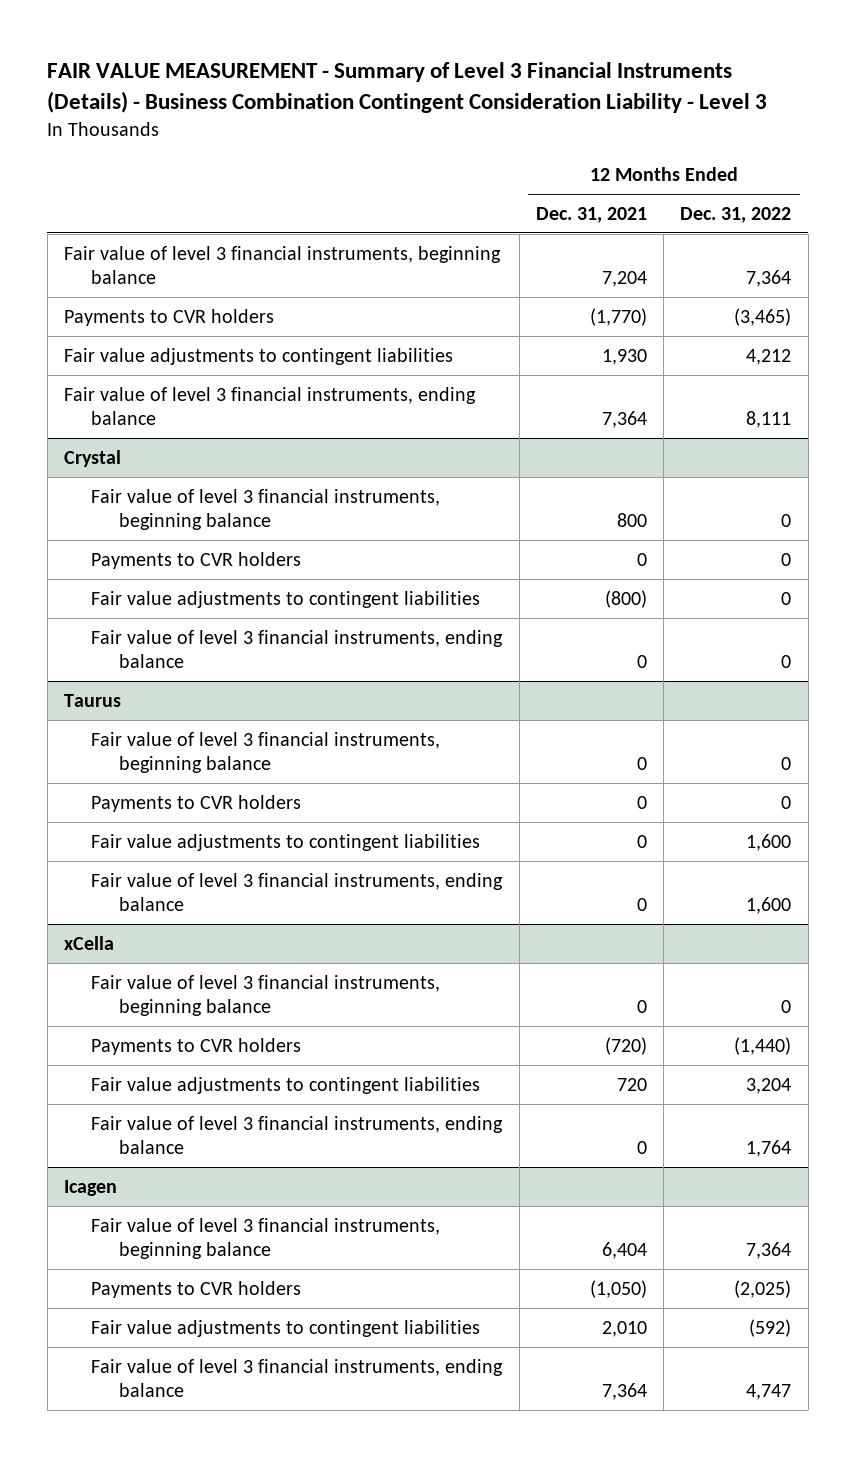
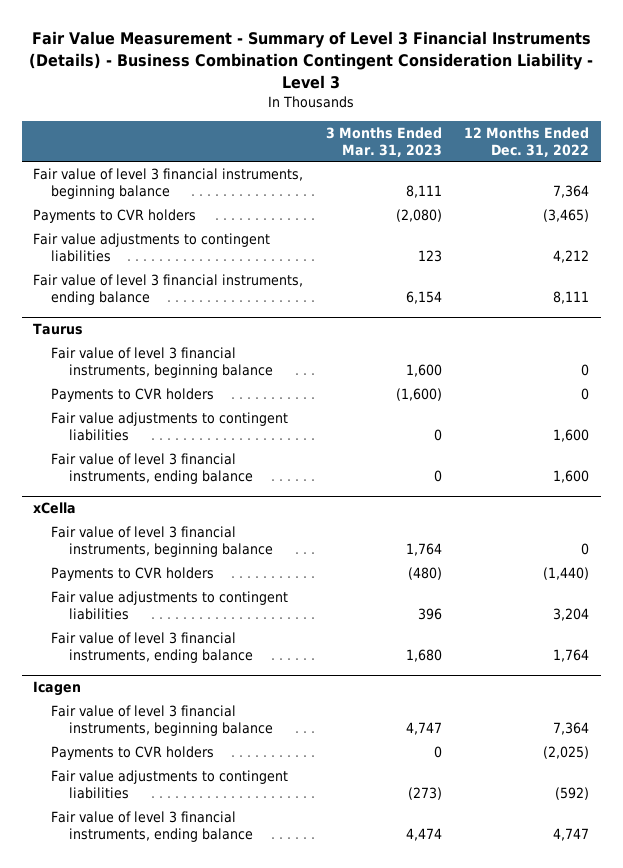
[47,62,768,113] FAIR VALUE MEASUREMENT - Summary of Level 3 Financial Instruments (Details) - Business Combination Contingent Consideration Liability - Level 3 -> [29,31,594,89] Fair Value Measurement - Summary of Level 3 Financial Instruments (Details) - Business Combination Contingent Consideration Liability - Level 3
[535,206,647,223] Dec. 31, 2021 -> none
none -> [325,127,442,157] 3 Months Ended Mar. 31, 2023
[63,449,121,467] Crystal -> none
[91,488,441,531] Fair value of level 3 financial instruments, beginning balance -> none
[91,551,302,569] Payments to CVR holders -> none
[91,590,481,608] Fair value adjustments to contingent liabilities -> none
[91,629,504,669] Fair value of level 3 financial instruments, ending balance -> none

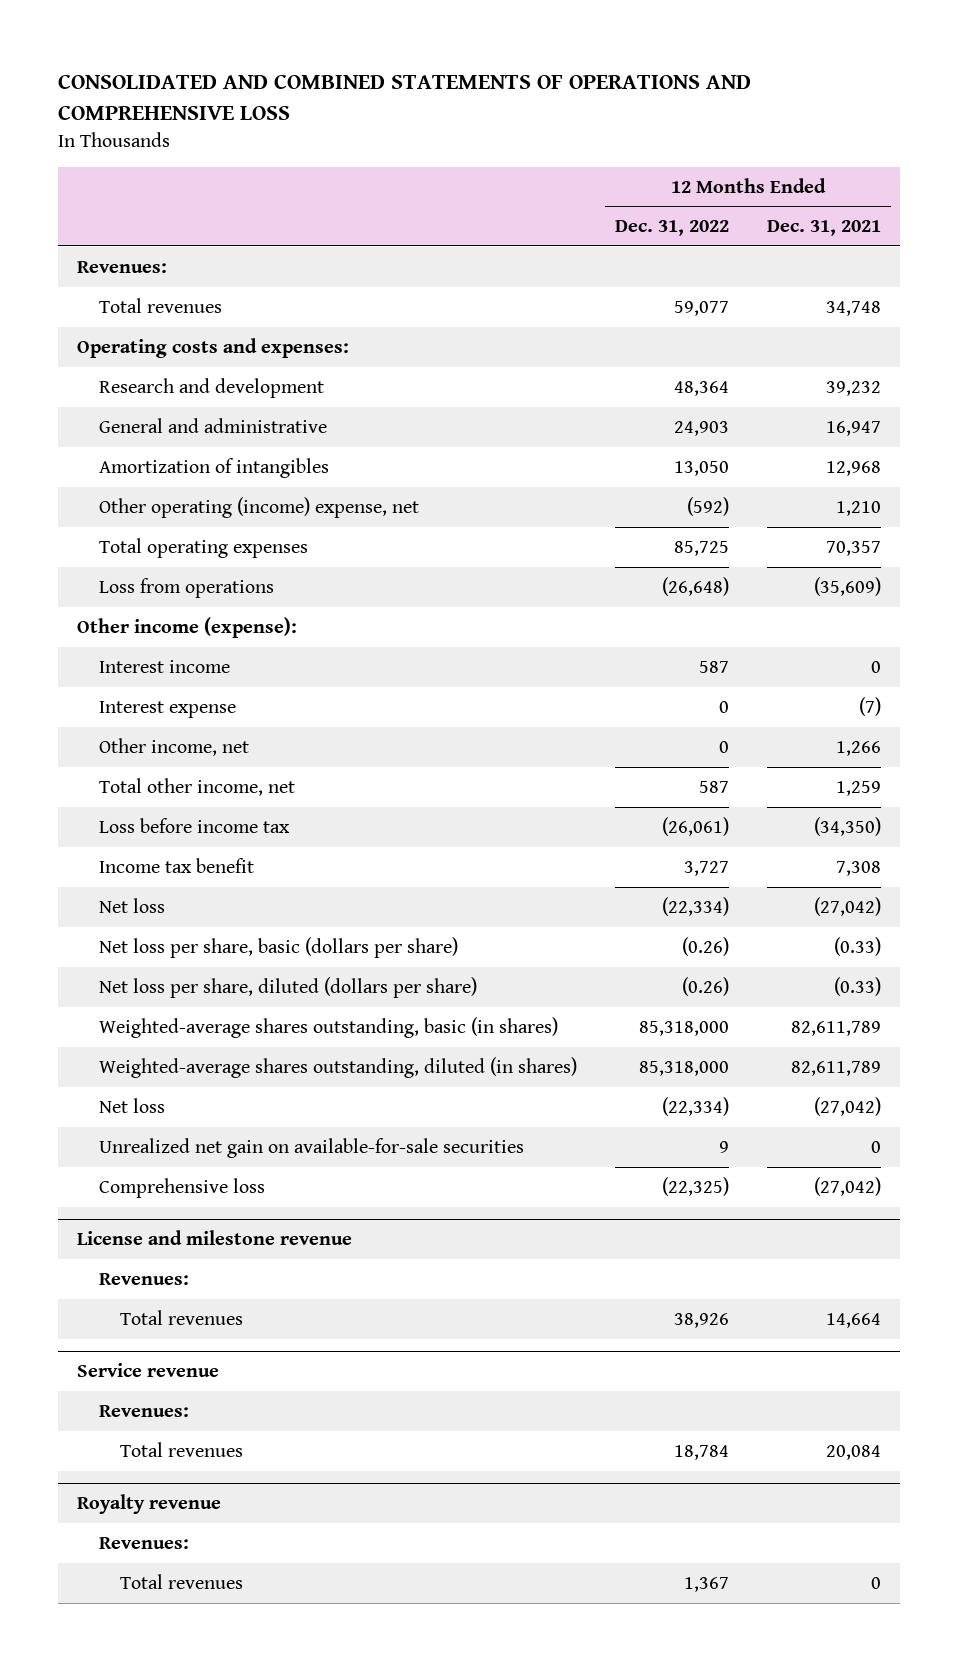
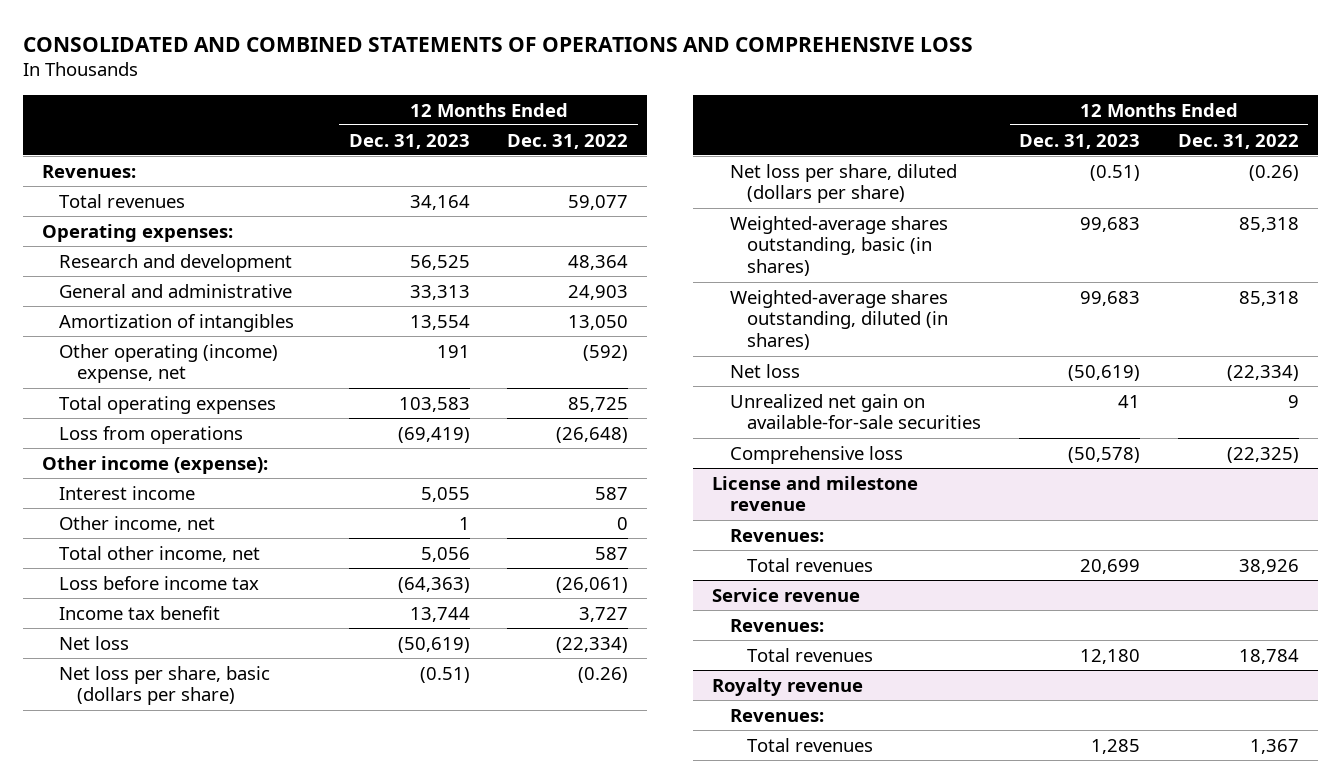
[767,220,882,237] Dec. 31, 2021 -> none
none -> [348,133,470,149] Dec. 31, 2023
[77,338,350,359] Operating costs and expenses: -> [41,223,233,242] Operating expenses:
[98,701,236,719] Interest expense -> none
[638,1021,729,1037] 85,318,000 -> [1238,216,1299,232] 85,318
[638,1061,729,1077] 85,318,000 -> [1238,290,1299,306] 85,318

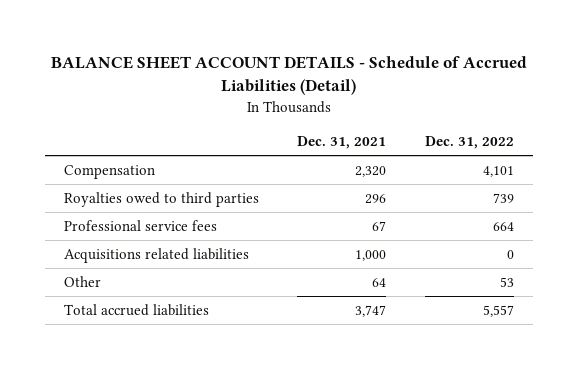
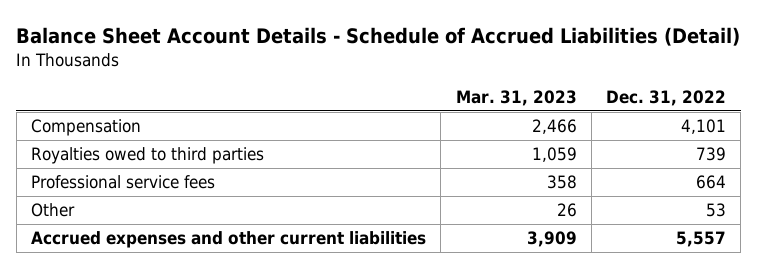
[50,56,527,96] BALANCE SHEET ACCOUNT DETAILS - Schedule of Accrued Liabilities (Detail) -> [16,26,741,46] Balance Sheet Account Details - Schedule of Accrued Liabilities (Detail)
[297,135,387,149] Dec. 31, 2021 -> none
none -> [455,89,577,106] Mar. 31, 2023
[64,248,250,264] Acquisitions related liabilities -> none
[64,304,210,317] Total accrued liabilities -> [30,231,426,249] Accrued expenses and other current liabilities

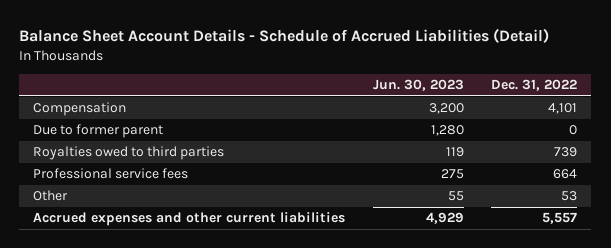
[455,89,577,106] Mar. 31, 2023 -> none
none -> [372,79,464,92] Jun. 30, 2023
none -> [33,124,164,139] Due to former parent

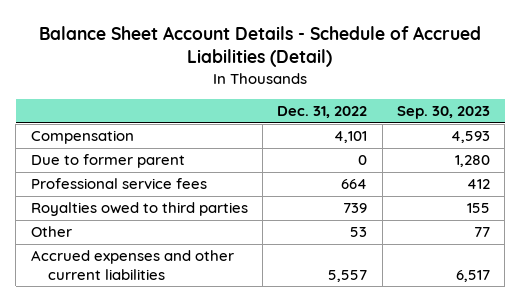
[372,79,464,92] Jun. 30, 2023 -> none
none -> [396,106,490,120] Sep. 30, 2023
[33,146,225,161] Royalties owed to third parties -> [30,202,248,217] Royalties owed to third parties

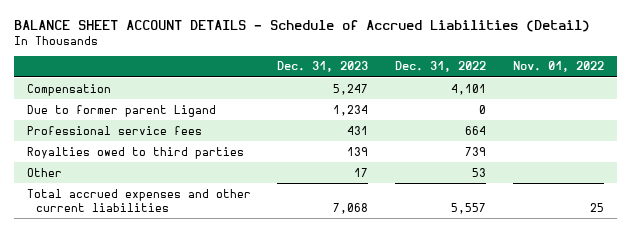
[39,25,482,68] Balance Sheet Account Details - Schedule of Accrued Liabilities (Detail) -> [13,20,590,33] BALANCE SHEET ACCOUNT DETAILS - Schedule of Accrued Liabilities (Detail)
[396,106,490,120] Sep. 30, 2023 -> none
none -> [277,61,369,73] Dec. 31, 2023
none -> [512,61,604,73] Nov. 01, 2022
[30,154,185,169] Due to former parent -> [26,104,216,117] Due to former parent Ligand
[30,250,234,280] Accrued expenses and other current liabilities -> [26,188,251,212] Total accrued expenses and other current liabilities

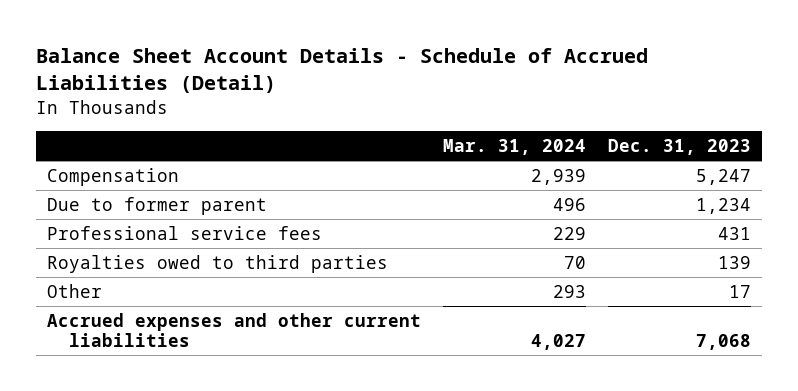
[13,20,590,33] BALANCE SHEET ACCOUNT DETAILS - Schedule of Accrued Liabilities (Detail) -> [35,48,648,94] Balance Sheet Account Details - Schedule of Accrued Liabilities (Detail)
[395,61,487,73] Dec. 31, 2022 -> none
[512,61,604,73] Nov. 01, 2022 -> none
none -> [443,139,587,156] Mar. 31, 2024
[26,104,216,117] Due to former parent Ligand -> [46,196,267,215] Due to former parent
[26,188,251,212] Total accrued expenses and other current liabilities -> [46,312,421,348] Accrued expenses and other current liabilities

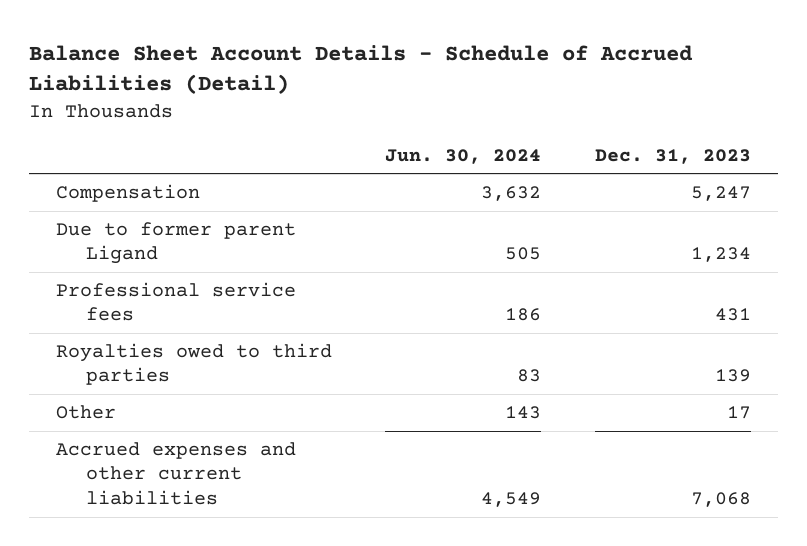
[443,139,587,156] Mar. 31, 2024 -> none
none -> [385,148,542,164] Jun. 30, 2024
[46,196,267,215] Due to former parent -> [55,222,296,265] Due to former parent Ligand

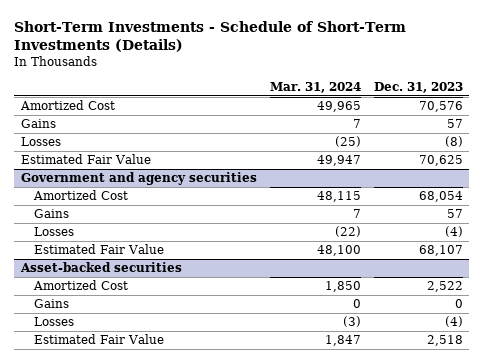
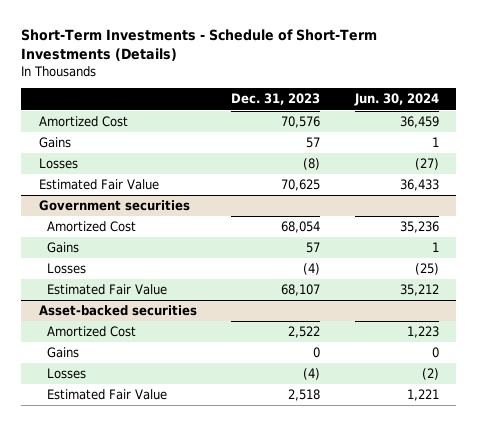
[269,81,361,93] Mar. 31, 2024 -> none
none -> [353,93,439,107] Jun. 30, 2024
[20,172,257,186] Government and agency securities -> [38,200,190,212] Government securities

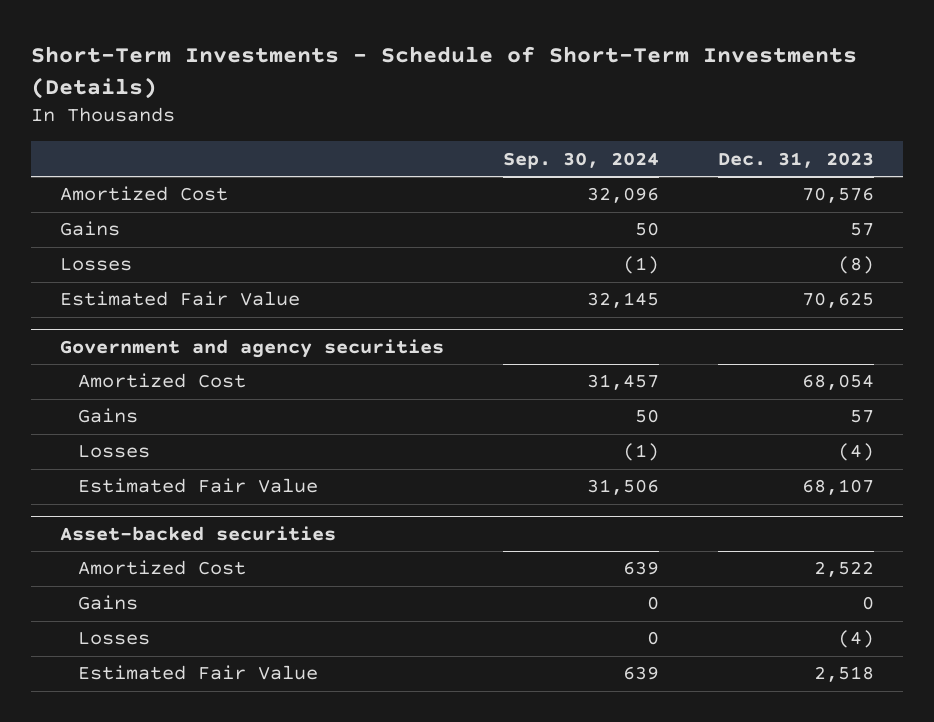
[353,93,439,107] Jun. 30, 2024 -> none
none -> [503,151,660,169] Sep. 30, 2024
[38,200,190,212] Government securities -> [60,338,445,358] Government and agency securities

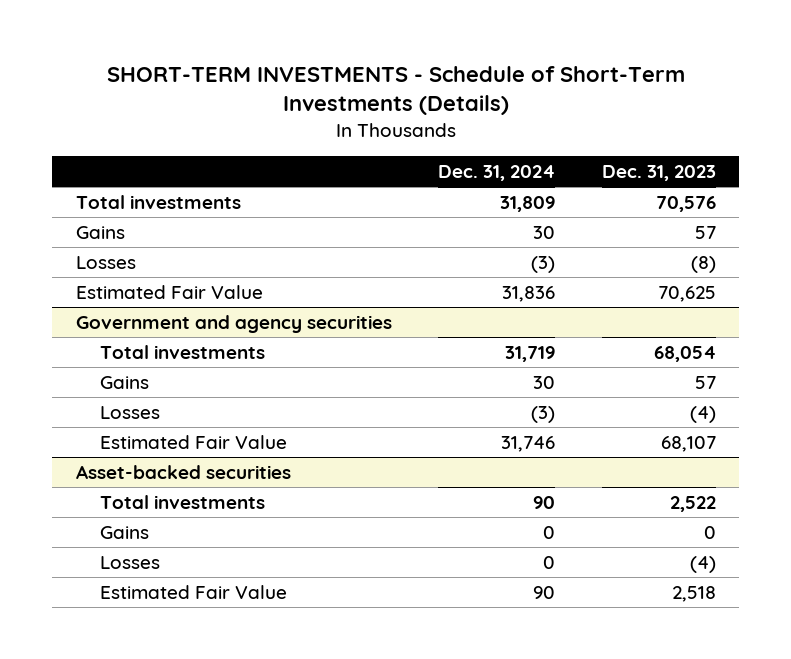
[30,46,857,99] Short-Term Investments - Schedule of Short-Term Investments (Details) -> [106,65,685,116] SHORT-TERM INVESTMENTS - Schedule of Short-Term Investments (Details)
[503,151,660,169] Sep. 30, 2024 -> none
none -> [438,164,556,181] Dec. 31, 2024
[60,186,229,202] Amortized Cost -> [75,194,241,209] Total investments
[78,373,247,389] Amortized Cost -> [99,344,265,359] Total investments
[78,560,247,576] Amortized Cost -> [99,494,265,509] Total investments

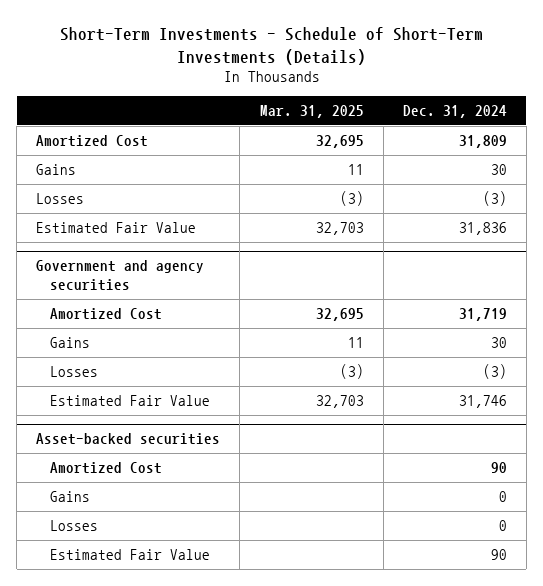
[106,65,685,116] SHORT-TERM INVESTMENTS - Schedule of Short-Term Investments (Details) -> [59,27,483,65] Short-Term Investments - Schedule of Short-Term Investments (Details)
[601,164,716,181] Dec. 31, 2023 -> none
none -> [259,104,364,118] Mar. 31, 2025
[75,194,241,209] Total investments -> [36,135,149,148] Amortized Cost
[99,344,265,359] Total investments -> [49,308,162,321] Amortized Cost
[99,494,265,509] Total investments -> [49,462,162,475] Amortized Cost

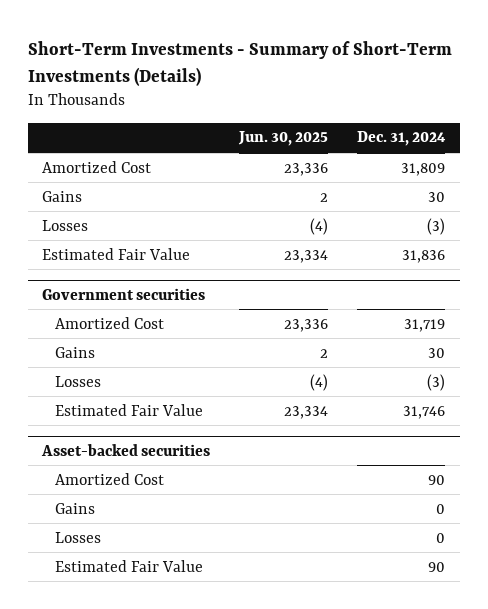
[59,27,483,65] Short-Term Investments - Schedule of Short-Term Investments (Details) -> [27,40,452,86] Short-Term Investments - Summary of Short-Term Investments (Details)
[259,104,364,118] Mar. 31, 2025 -> none
none -> [238,131,329,147] Jun. 30, 2025
[36,260,205,292] Government and agency securities -> [42,287,206,300] Government securities

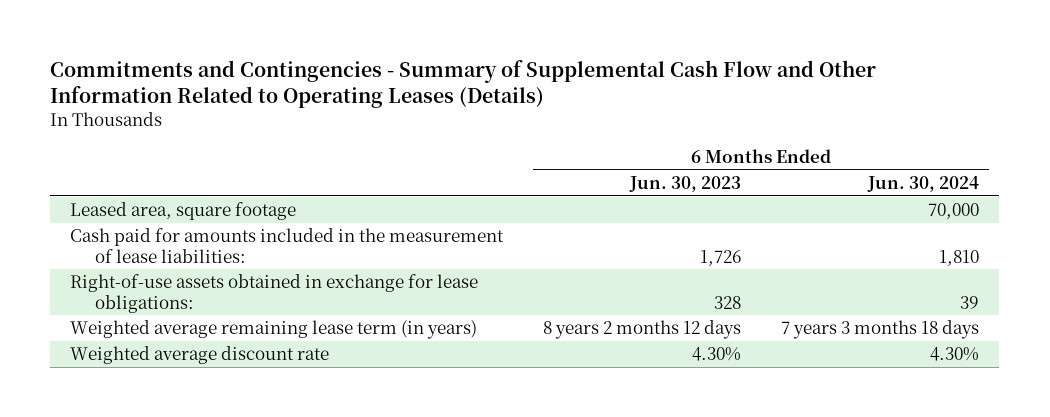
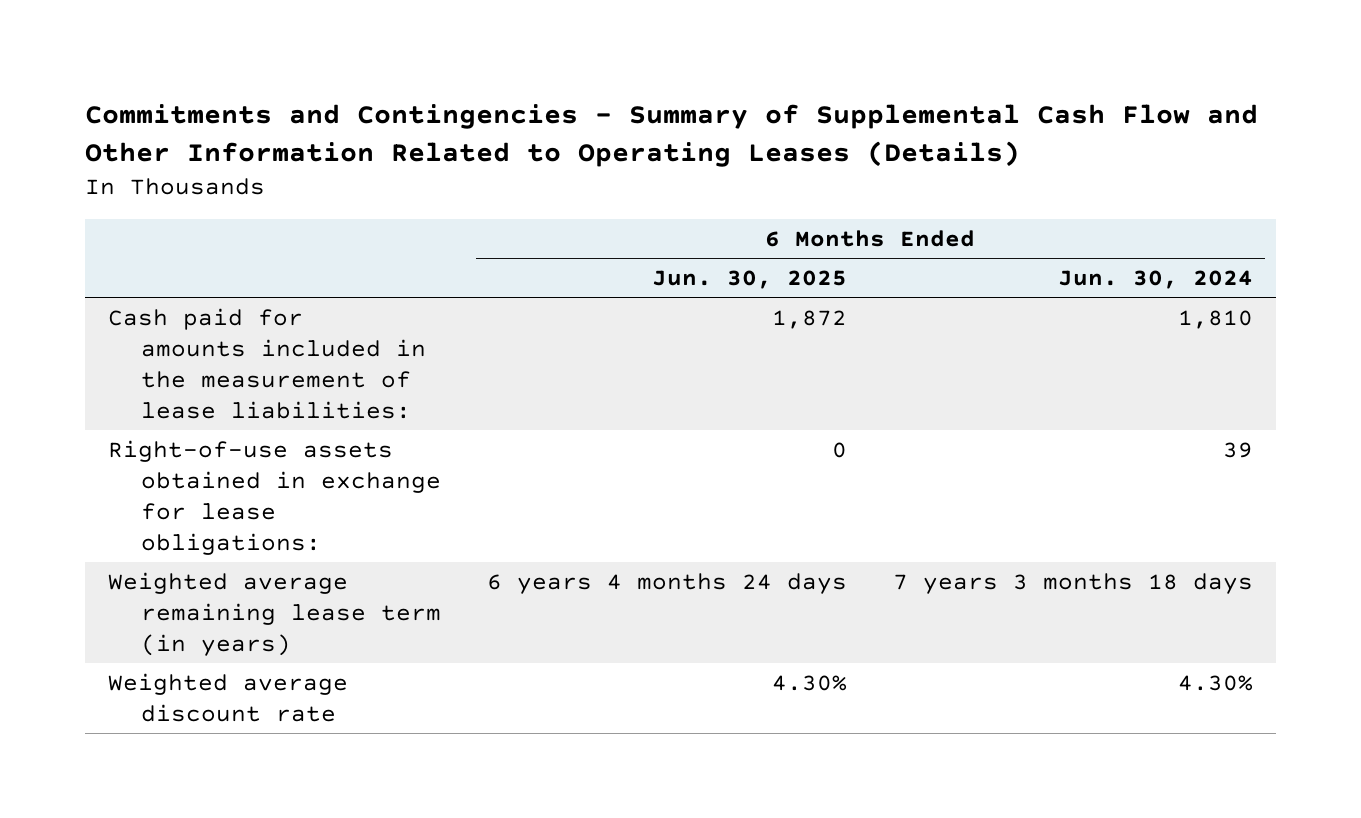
[629,176,742,193] Jun. 30, 2023 -> none
none -> [652,270,848,290] Jun. 30, 2025
[70,202,297,221] Leased area, square footage -> none

